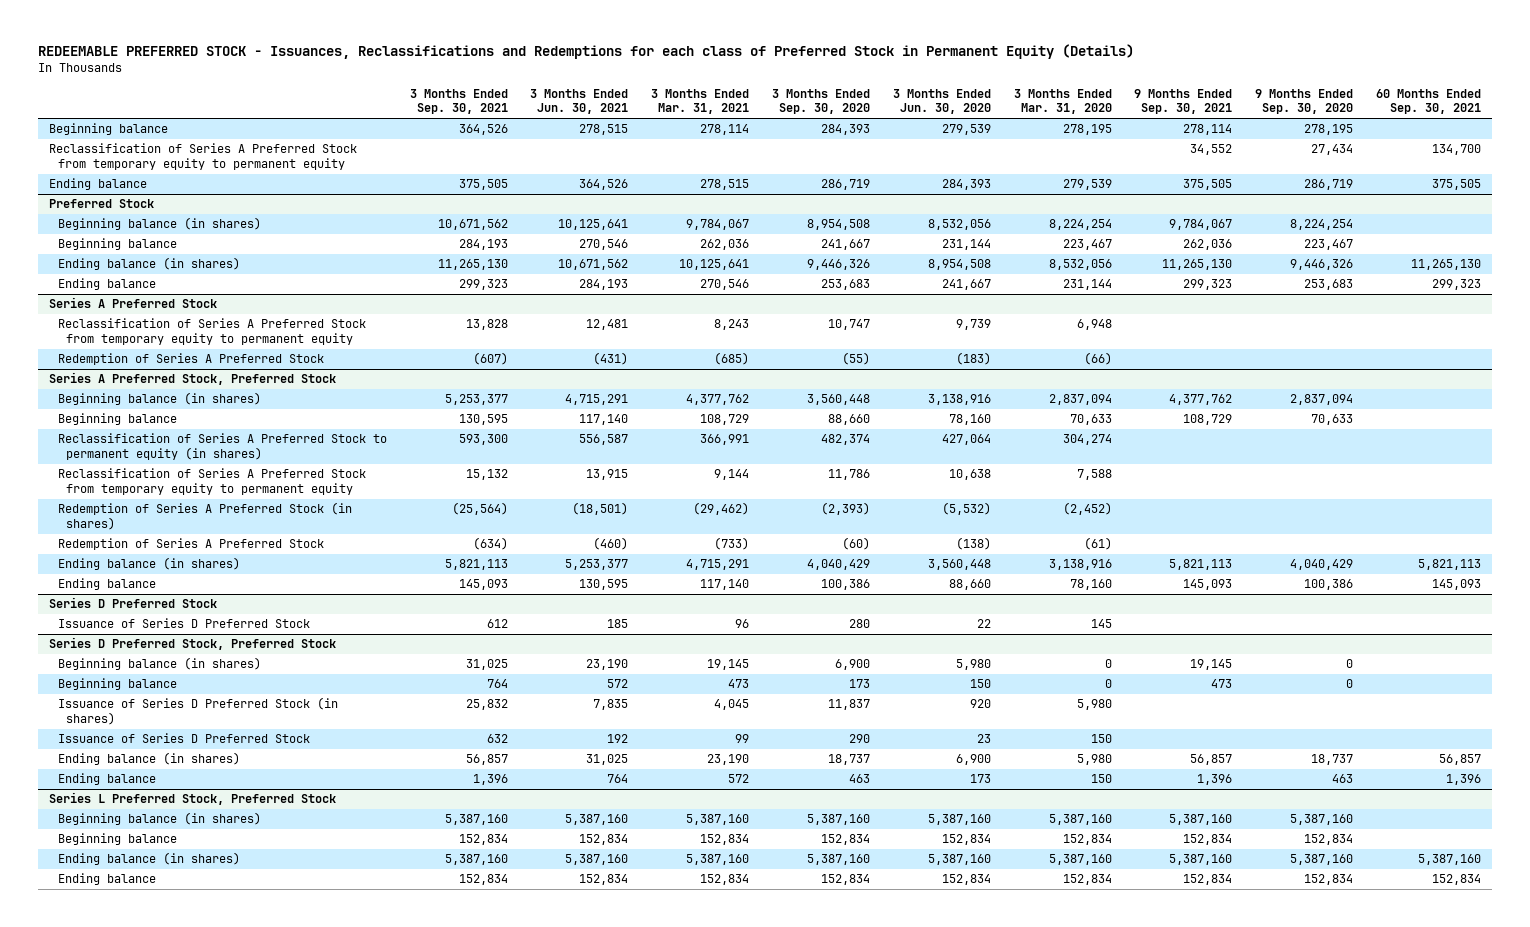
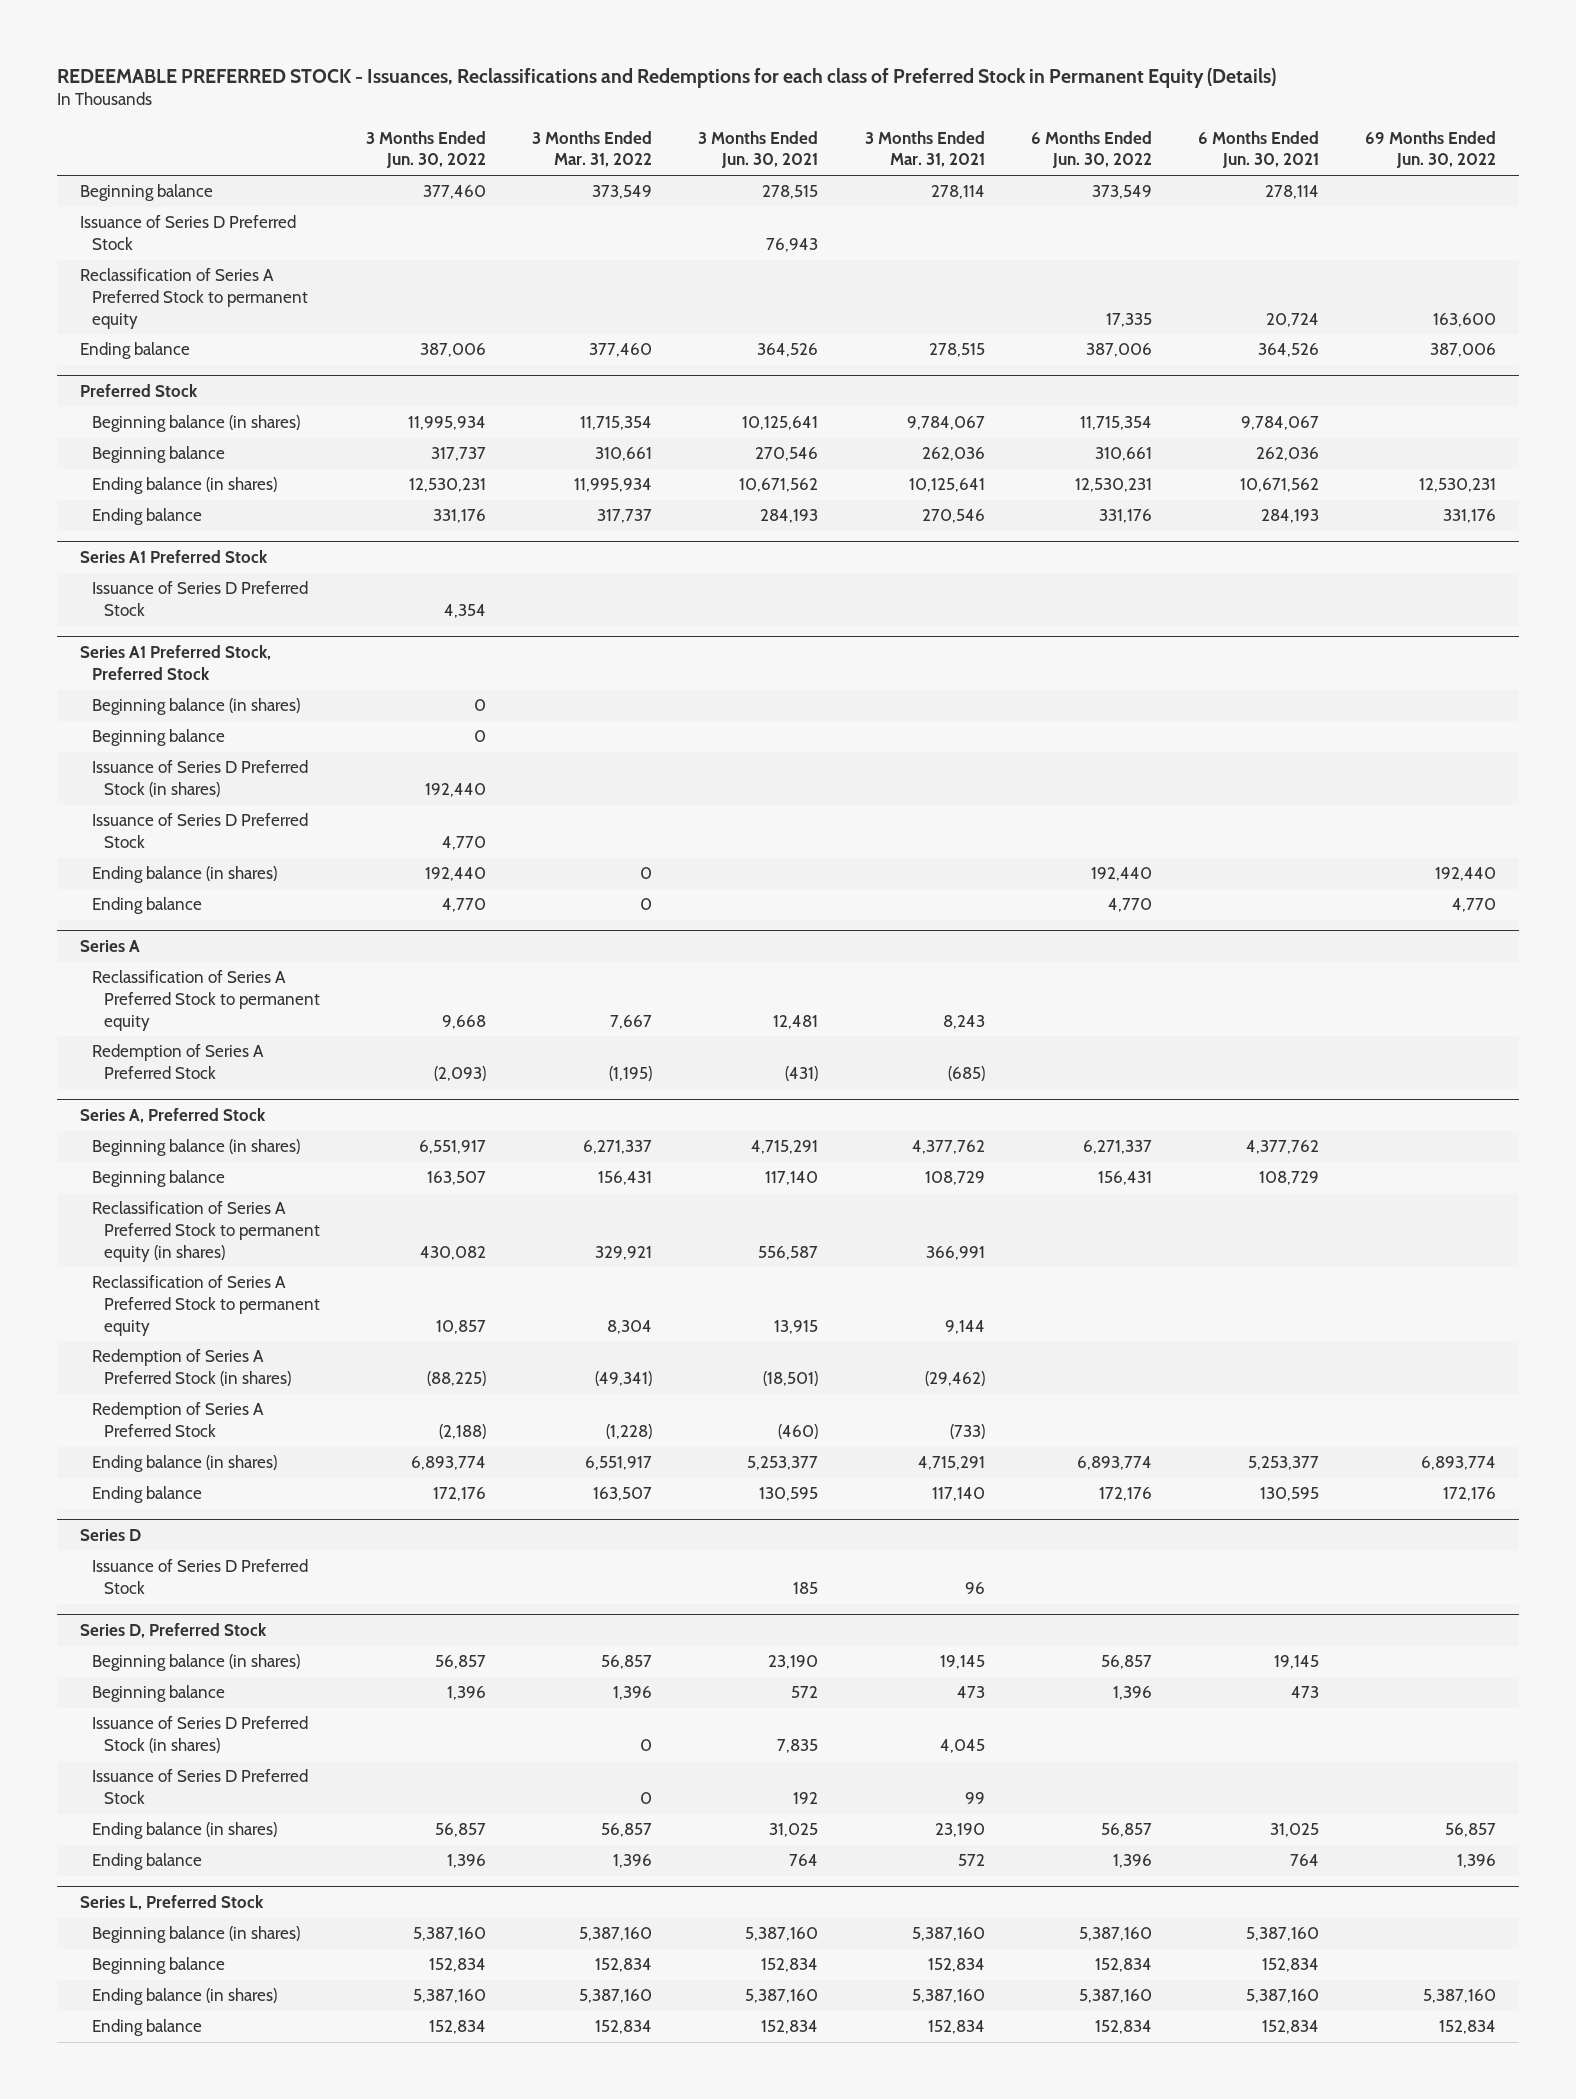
[409,88,508,115] 3 Months Ended Sep. 30, 2021 -> none
[771,88,870,115] 3 Months Ended Sep. 30, 2020 -> none
[892,88,991,115] 3 Months Ended Jun. 30, 2020 -> none
[1013,88,1112,115] 3 Months Ended Mar. 31, 2020 -> none
[1134,88,1233,115] 9 Months Ended Sep. 30, 2021 -> none
[1255,88,1354,115] 9 Months Ended Sep. 30, 2020 -> none
[1375,88,1481,115] 60 Months Ended Sep. 30, 2021 -> none
none -> [366,130,487,169] 3 Months Ended Jun. 30, 2022
none -> [532,130,653,168] 3 Months Ended Mar. 31, 2022
none -> [1030,130,1152,169] 6 Months Ended Jun. 30, 2022
none -> [1197,130,1319,169] 6 Months Ended Jun. 30, 2021
none -> [1365,130,1497,169] 69 Months Ended Jun. 30, 2022
none -> [79,215,296,251] Issuance of Series D Preferred Stock
[49,143,358,170] Reclassification of Series A Preferred Stock from temporary equity to permanent equity -> [79,268,308,329] Reclassification of Series A Preferred Stock to permanent equity
none -> [79,550,268,564] Series A1 Preferred Stock
none -> [91,581,308,617] Issuance of Series D Preferred Stock
none -> [79,645,271,680] Series A1 Preferred Stock, Preferred Stock
none -> [91,698,300,716] Beginning balance (in shares)
none -> [91,729,225,747] Beginning balance
none -> [91,760,308,798] Issuance of Series D Preferred Stock (in shares)
none -> [91,813,308,849] Issuance of Series D Preferred Stock
none -> [91,866,277,884] Ending balance (in shares)
none -> [91,897,202,915] Ending balance
[49,297,218,309] Series A Preferred Stock -> [79,940,140,953] Series A
[57,318,366,345] Reclassification of Series A Preferred Stock from temporary equity to permanent equity -> [91,970,320,1031] Reclassification of Series A Preferred Stock to permanent equity
[49,372,337,386] Series A Preferred Stock, Preferred Stock -> [79,1108,266,1124] Series A, Preferred Stock
[57,468,366,495] Reclassification of Series A Preferred Stock from temporary equity to permanent equity -> [91,1275,320,1336] Reclassification of Series A Preferred Stock to permanent equity
[49,597,218,609] Series D Preferred Stock -> [79,1529,141,1542] Series D
[49,637,337,651] Series D Preferred Stock, Preferred Stock -> [79,1623,267,1639] Series D, Preferred Stock
[49,792,337,806] Series L Preferred Stock, Preferred Stock -> [79,1895,264,1911] Series L, Preferred Stock

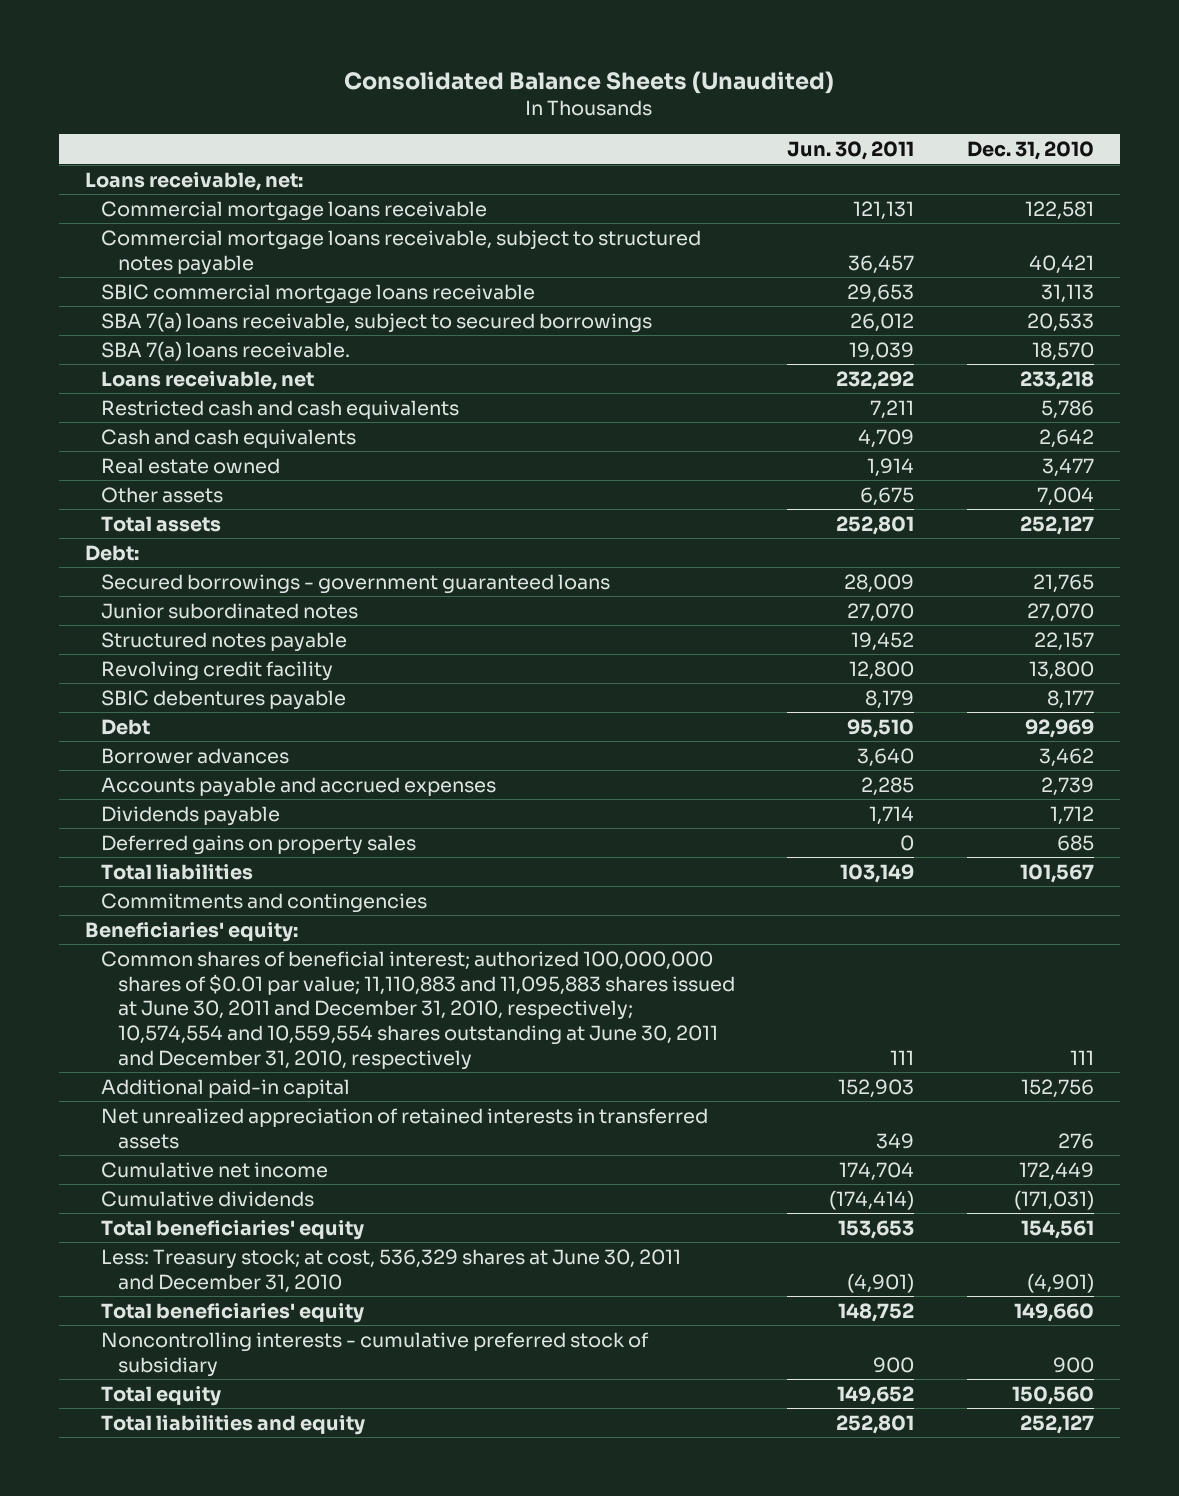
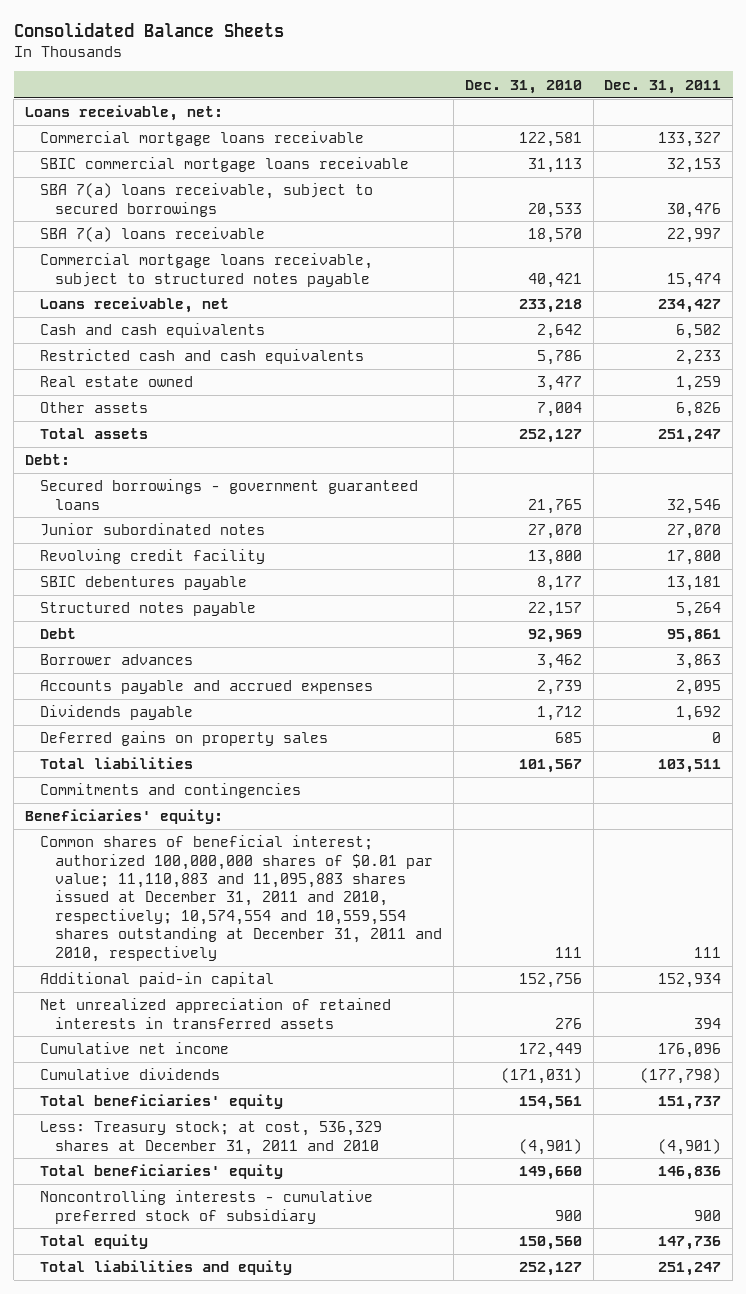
[344,70,835,94] Consolidated Balance Sheets (Unaudited) -> [13,21,284,37] Consolidated Balance Sheets
[787,141,915,161] Jun. 30, 2011 -> none
none -> [604,79,722,94] Dec. 31, 2011
[101,340,351,361] SBA 7(a) loans receivable. -> [40,227,266,243] SBA 7(a) loans receivable
[101,229,702,275] Commercial mortgage loans receivable, subject to structured notes payable -> [40,253,374,287] Commercial mortgage loans receivable, subject to structured notes payable
[101,399,460,419] Restricted cash and cash equivalents -> [40,349,365,365] Restricted cash and cash equivalents
[101,631,348,652] Structured notes payable -> [40,602,257,617] Structured notes payable
[101,950,735,1070] Common shares of beneficial interest; authorized 100,000,000 shares of $0.01 par value; 11,110,883 and 11,095,883 shares issued at June 30, 2011 and December 31, 2010, respectively; 10,574,554 and 10,559,554 shares outstanding at June 30, 2011 and December 31, 2010, respectively -> [40,835,443,962] Common shares of beneficial interest; authorized 100,000,000 shares of $0.01 par value; 11,110,883 and 11,095,883 shares issued at December 31, 2011 and 2010, respectively; 10,574,554 and 10,559,554 shares outstanding at December 31, 2011 and 2010, respectively
[101,1248,682,1293] Less: Treasury stock; at cost, 536,329 shares at June 30, 2011 and December 31, 2010 -> [40,1121,383,1155] Less: Treasury stock; at cost, 536,329 shares at December 31, 2011 and 2010

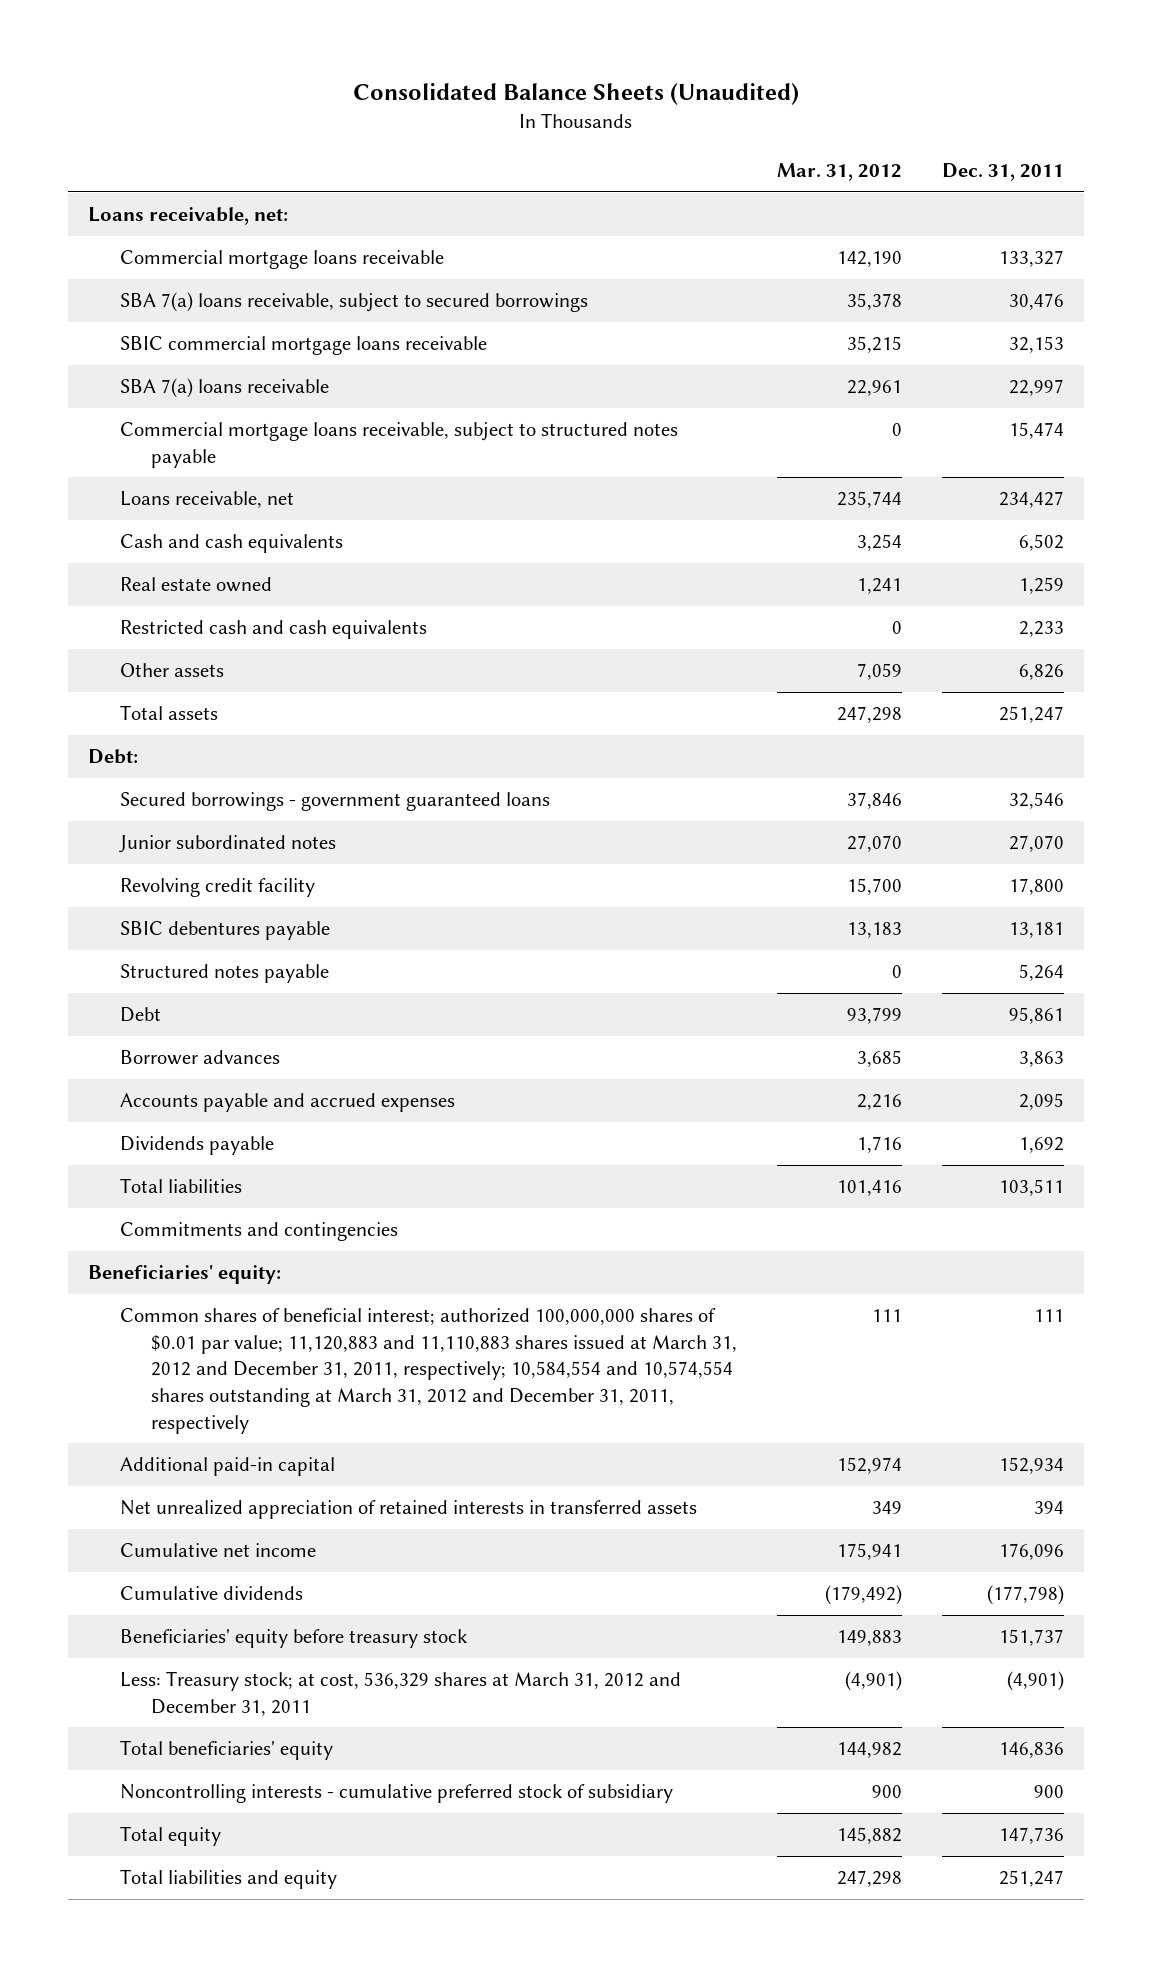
[13,21,284,37] Consolidated Balance Sheets -> [352,83,799,106] Consolidated Balance Sheets (Unaudited)
[464,79,582,94] Dec. 31, 2010 -> none
none -> [777,162,903,181] Mar. 31, 2012
[40,157,410,173] SBIC commercial mortgage loans receivable -> [119,336,487,356] SBIC commercial mortgage loans receivable
[40,349,365,365] Restricted cash and cash equivalents -> [119,620,427,640] Restricted cash and cash equivalents
[40,731,329,747] Deferred gains on property sales -> none
[40,835,443,962] Common shares of beneficial interest; authorized 100,000,000 shares of $0.01 par value; 11,110,883 and 11,095,883 shares issued at December 31, 2011 and 2010, respectively; 10,574,554 and 10,559,554 shares outstanding at December 31, 2011 and 2010, respectively -> [119,1308,738,1434] Common shares of beneficial interest; authorized 100,000,000 shares of $0.01 par value; 11,120,883 and 11,110,883 shares issued at March 31, 2012 and December 31, 2011, respectively; 10,584,554 and 10,574,554 shares outstanding at March 31, 2012 and December 31, 2011, respectively
[40,1094,284,1110] Total beneficiaries' equity -> [119,1629,468,1649] Beneficiaries' equity before treasury stock
[40,1121,383,1155] Less: Treasury stock; at cost, 536,329 shares at December 31, 2011 and 2010 -> [119,1671,681,1716] Less: Treasury stock; at cost, 536,329 shares at March 31, 2012 and December 31, 2011

